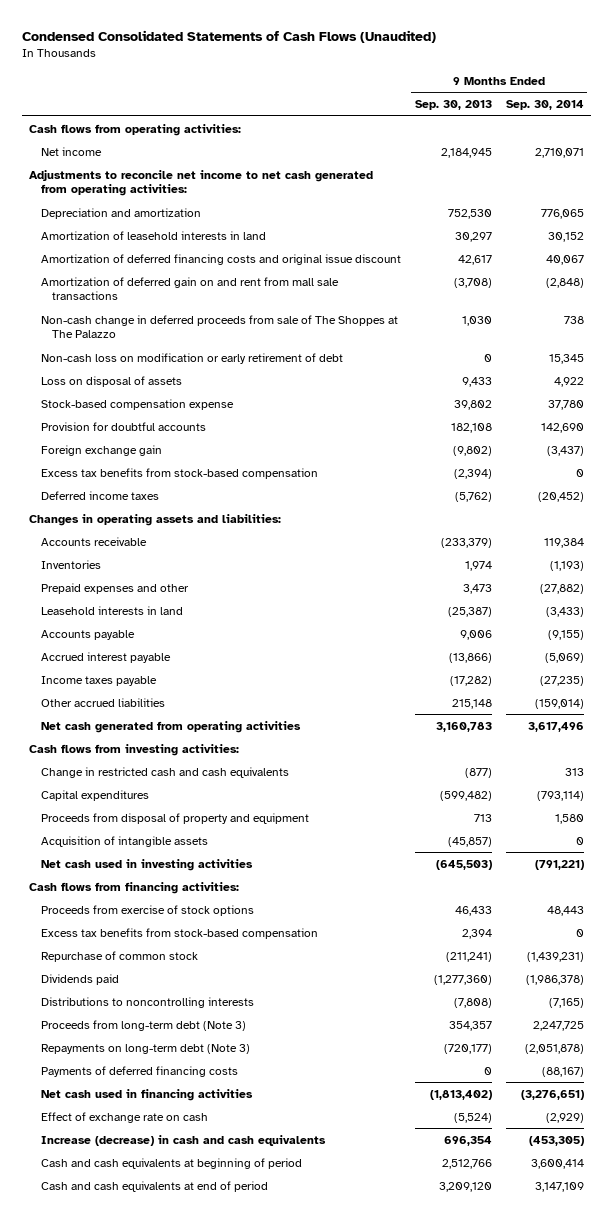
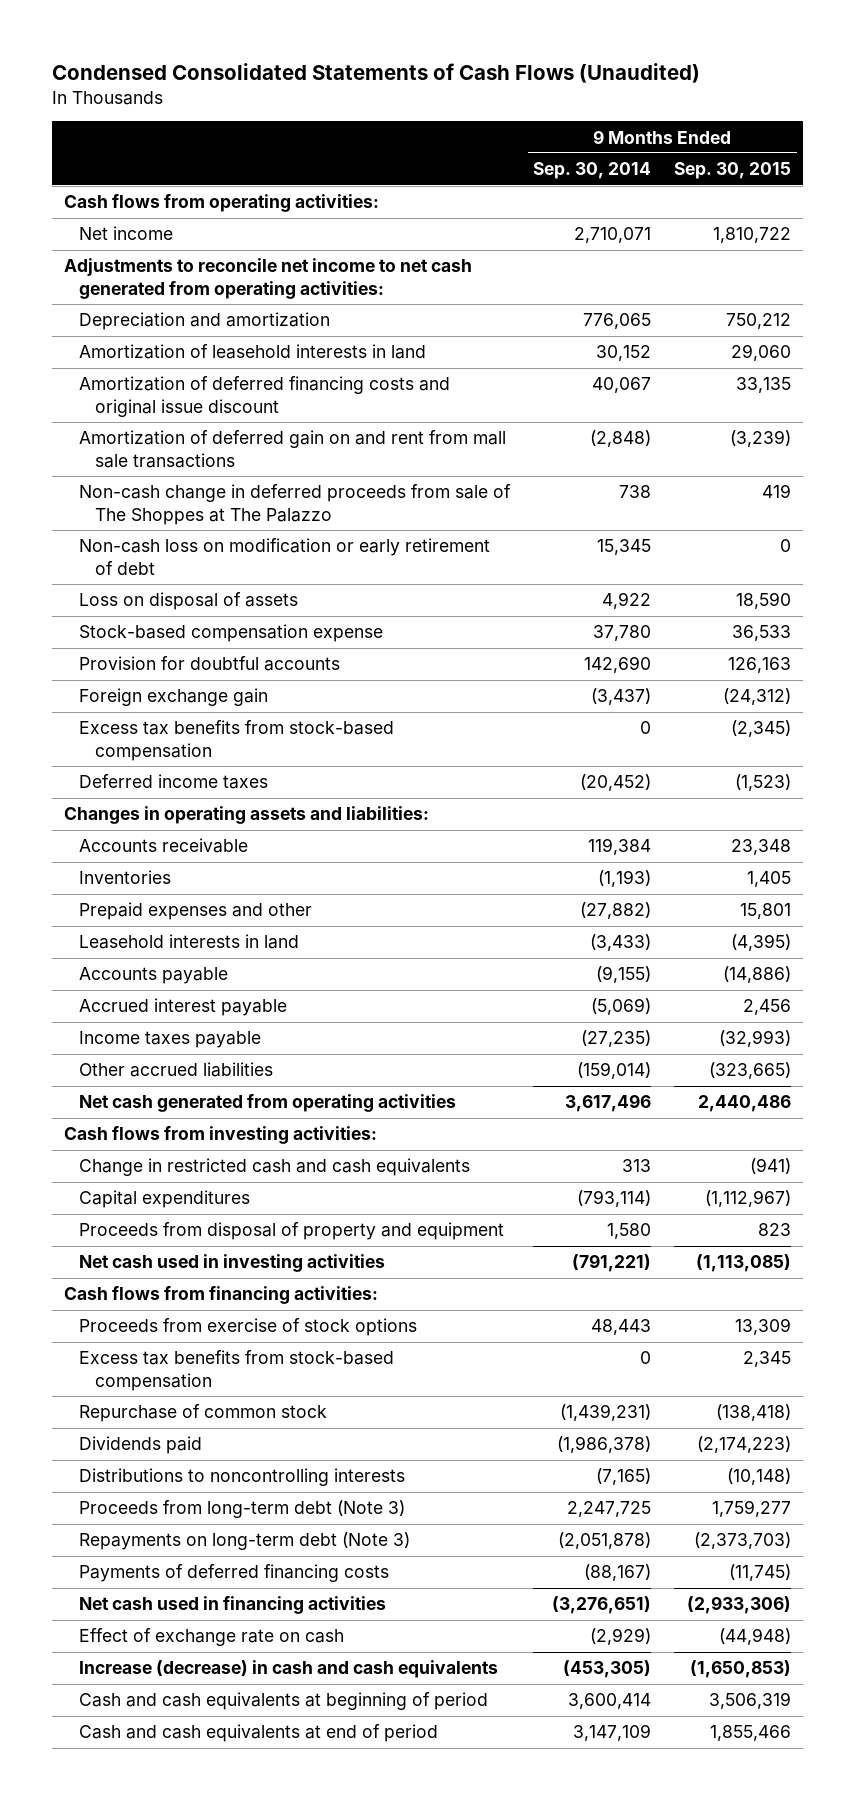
[414,100,492,111] Sep. 30, 2013 -> none
none -> [674,162,792,180] Sep. 30, 2015
[40,835,208,847] Acquisition of intangible assets -> none

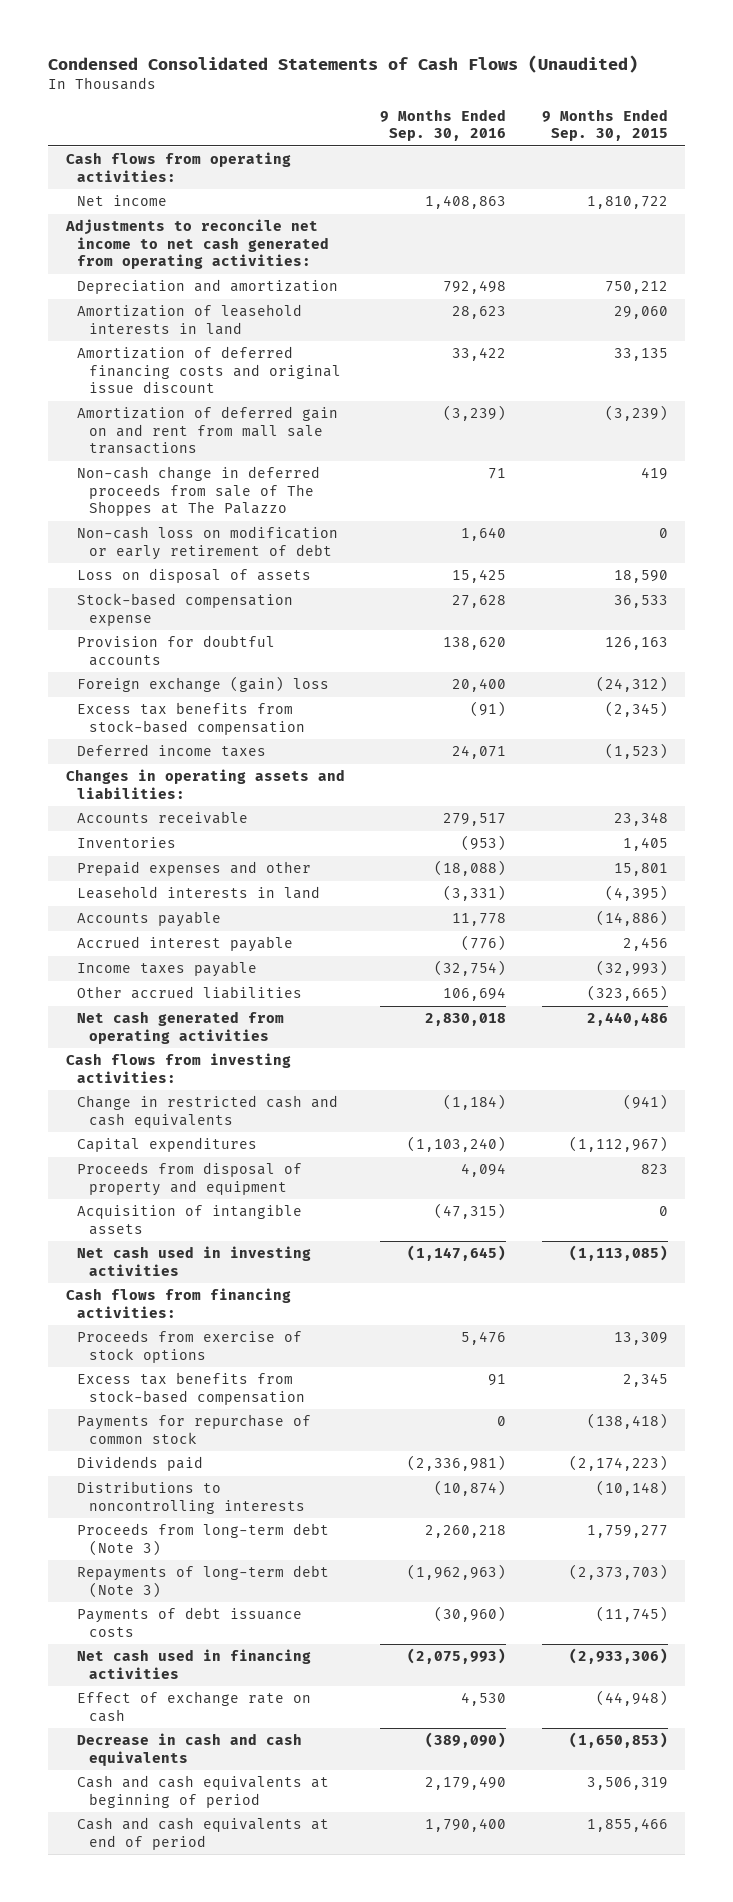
[533,162,652,180] Sep. 30, 2014 -> none
none -> [380,108,507,142] 9 Months Ended Sep. 30, 2016
[79,688,269,707] Foreign exchange gain -> [77,676,330,693] Foreign exchange (gain) loss
none -> [77,1204,303,1235] Acquisition of intangible assets
[79,1404,328,1423] Repurchase of common stock -> [77,1414,312,1444] Payments for repurchase of common stock
[79,1532,411,1551] Repayments on long-term debt (Note 3) -> [77,1565,330,1598] Repayments of long-term debt (Note 3)
[79,1564,390,1583] Payments of deferred financing costs -> [77,1607,303,1637] Payments of debt issuance costs
[79,1660,499,1679] Increase (decrease) in cash and cash equivalents -> [77,1733,303,1766] Decrease in cash and cash equivalents

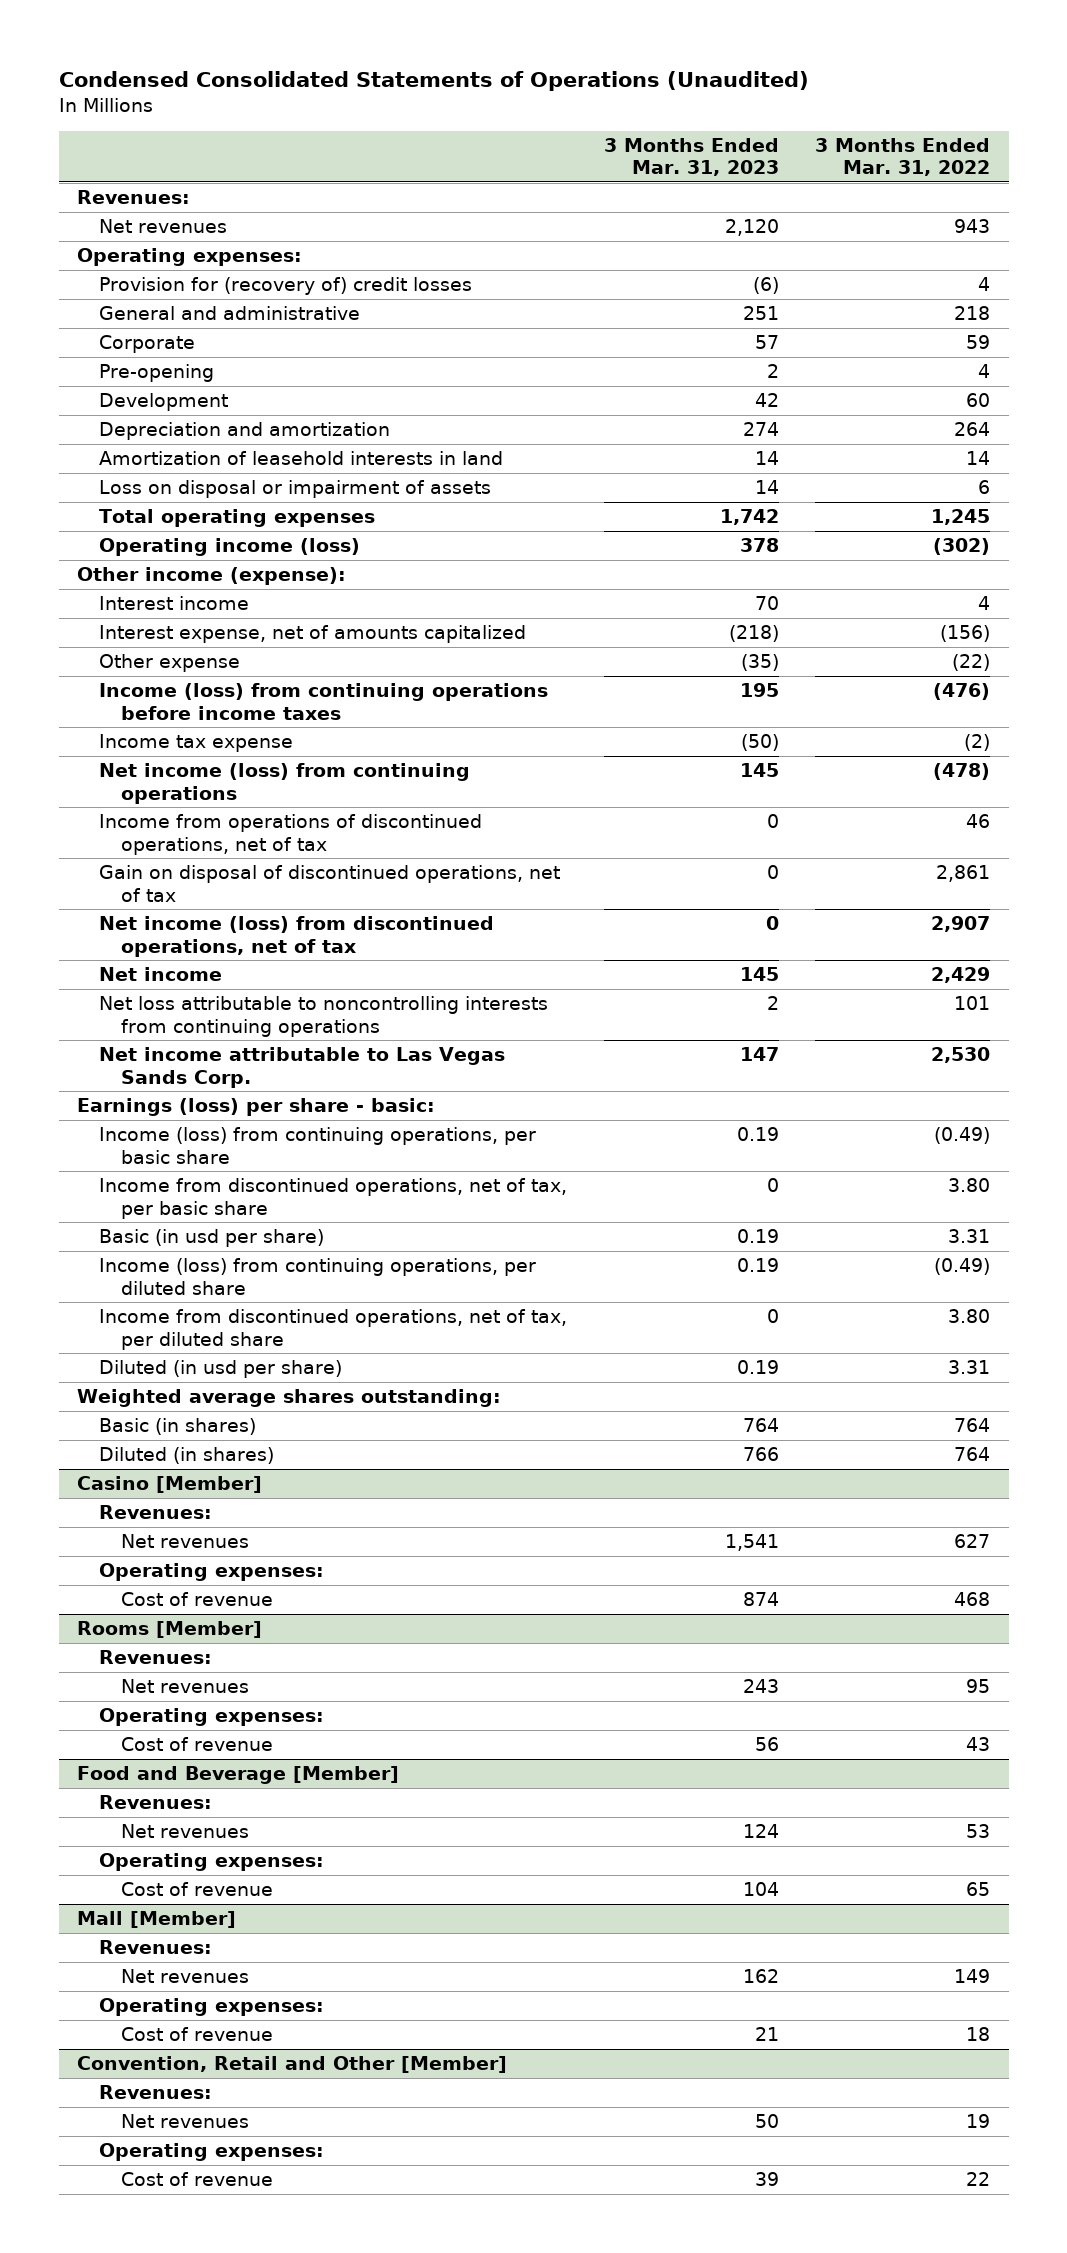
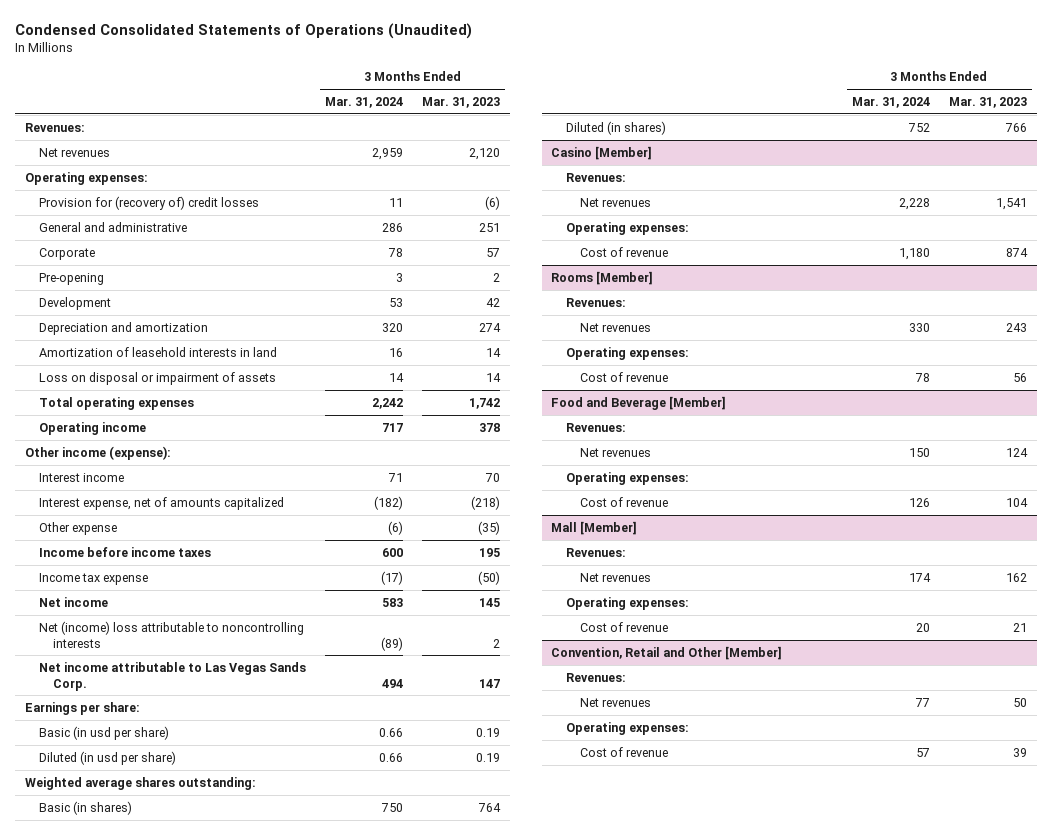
[815,137,991,177] 3 Months Ended Mar. 31, 2022 -> none
none -> [325,96,404,108] Mar. 31, 2024
[99,538,361,557] Operating income (loss) -> [38,421,146,435] Operating income
[99,683,549,720] Income (loss) from continuing operations before income taxes -> [38,546,211,557] Income before income taxes
[99,763,471,804] Net income (loss) from continuing operations -> none
[99,814,483,855] Income from operations of discontinued operations, net of tax -> none
[99,865,561,902] Gain on disposal of discontinued operations, net of tax -> none
[99,916,495,957] Net income (loss) from discontinued operations, net of tax -> none
[99,996,549,1037] Net loss attributable to noncontrolling interests from continuing operations -> [38,620,304,648] Net (income) loss attributable to noncontrolling interests
[99,1127,537,1164] Income (loss) from continuing operations, per basic share -> none
[99,1178,568,1219] Income from discontinued operations, net of tax, per basic share -> none
[77,1098,436,1117] Earnings (loss) per share - basic: -> [24,701,140,715] Earnings per share:
[99,1258,537,1295] Income (loss) from continuing operations, per diluted share -> none
[99,1309,568,1350] Income from discontinued operations, net of tax, per diluted share -> none

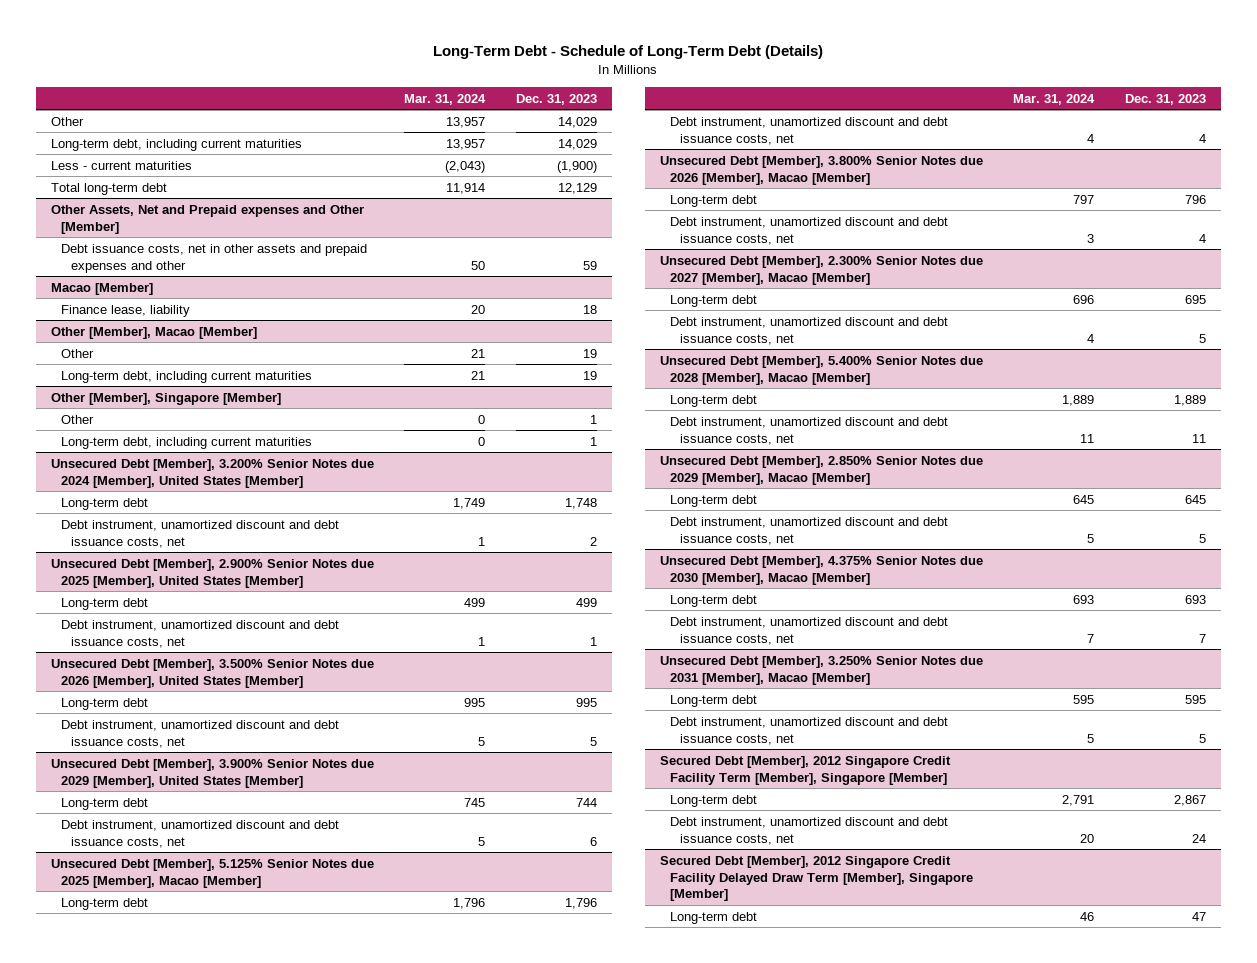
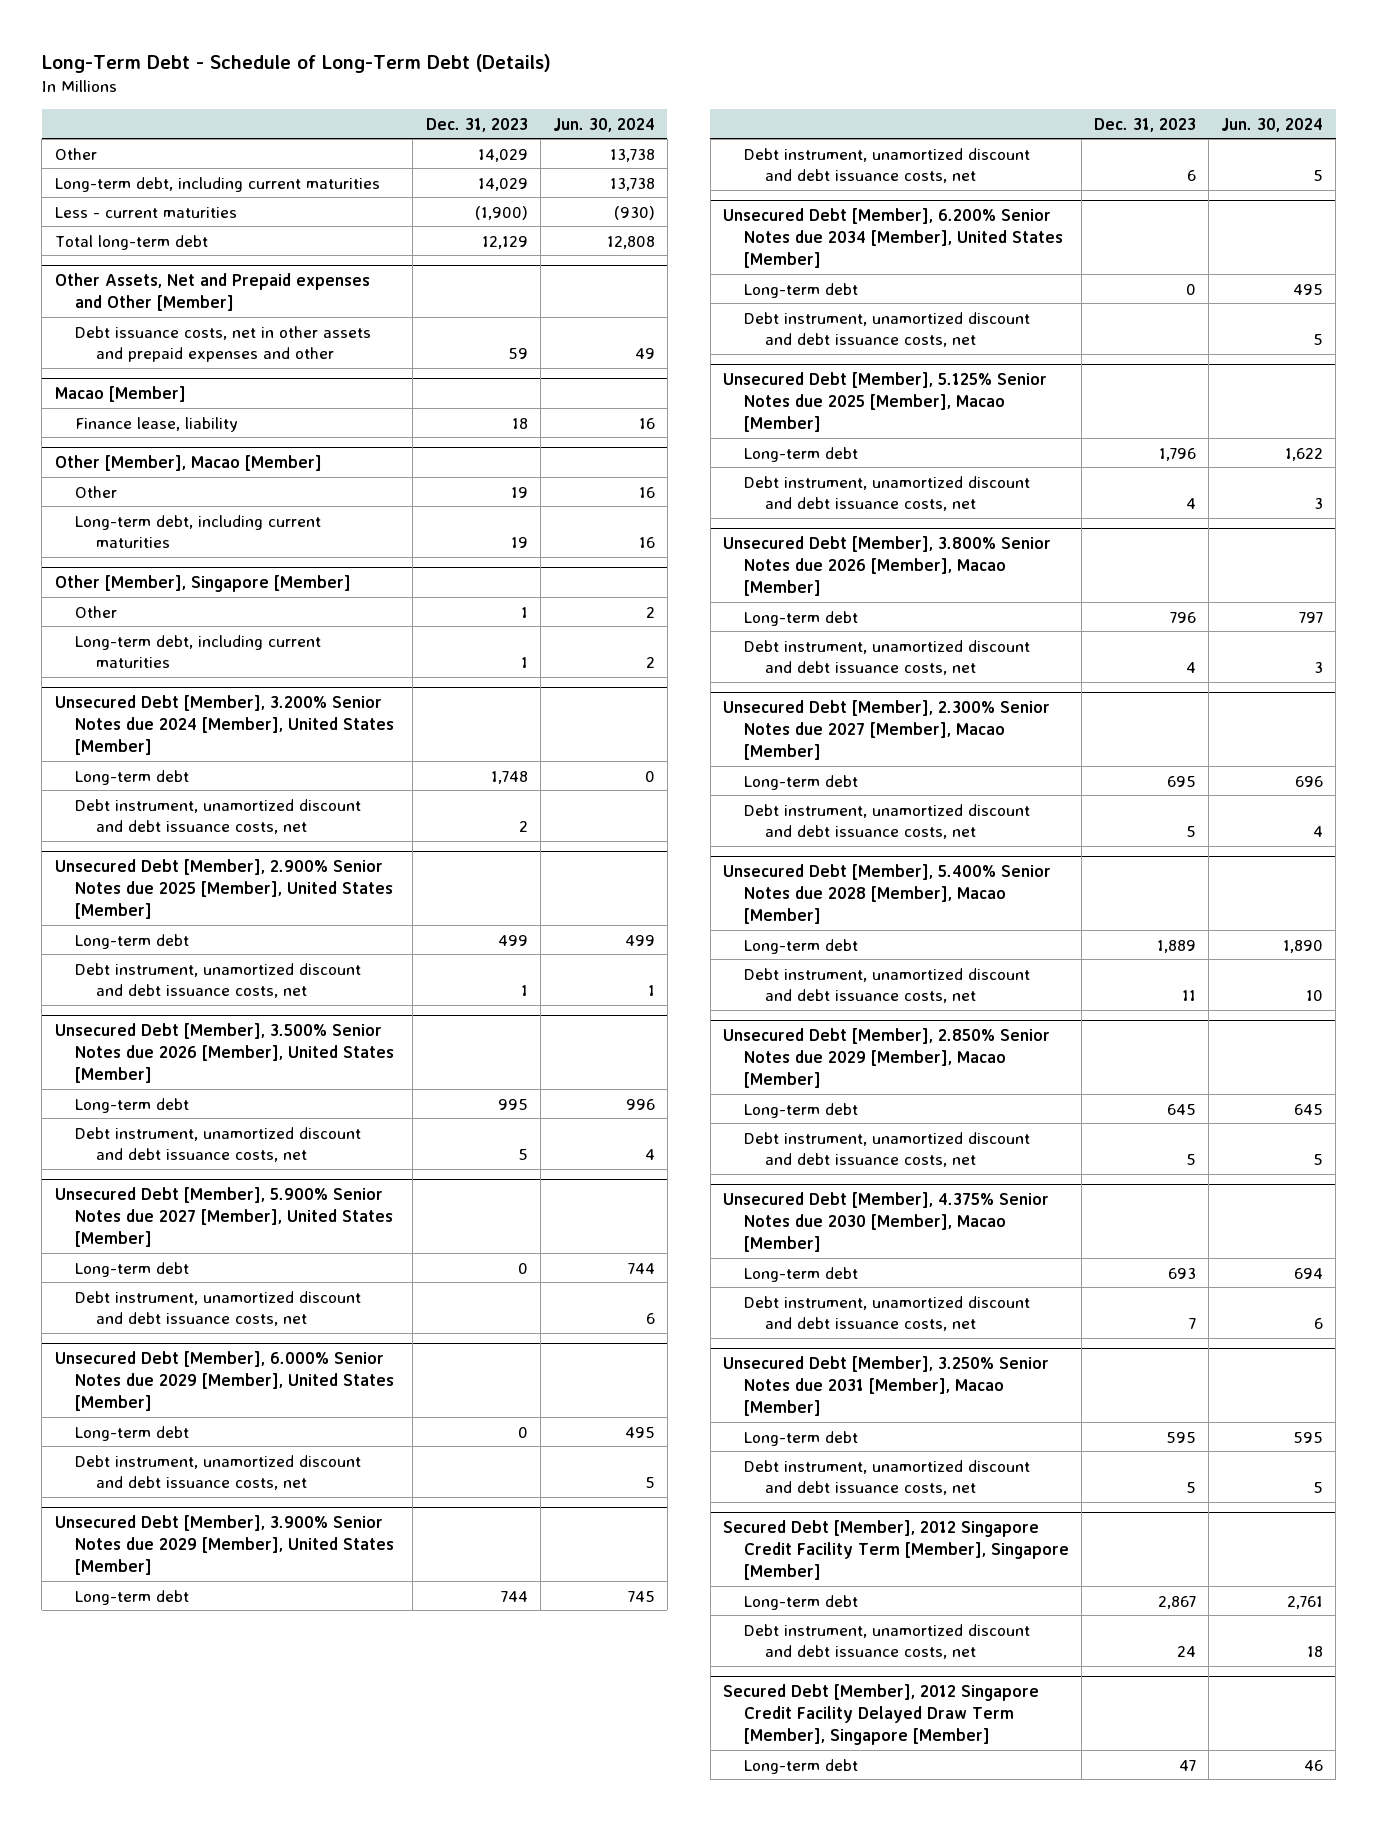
[404,93,487,105] Mar. 31, 2024 -> none
none -> [552,117,655,132] Jun. 30, 2024
none -> [54,1187,394,1248] Unsecured Debt [Member], 5.900% Senior Notes due 2027 [Member], United States [Member]
none -> [75,1261,190,1277] Long-term debt
none -> [75,1290,362,1327] Debt instrument, unamortized discount and debt issuance costs, net
none -> [54,1351,395,1412] Unsecured Debt [Member], 6.000% Senior Notes due 2029 [Member], United States [Member]
none -> [75,1425,190,1441] Long-term debt
none -> [75,1454,362,1491] Debt instrument, unamortized discount and debt issuance costs, net
none -> [723,208,1063,269] Unsecured Debt [Member], 6.200% Senior Notes due 2034 [Member], United States [Member]
none -> [743,282,858,298] Long-term debt
none -> [743,311,1030,348] Debt instrument, unamortized discount and debt issuance costs, net

